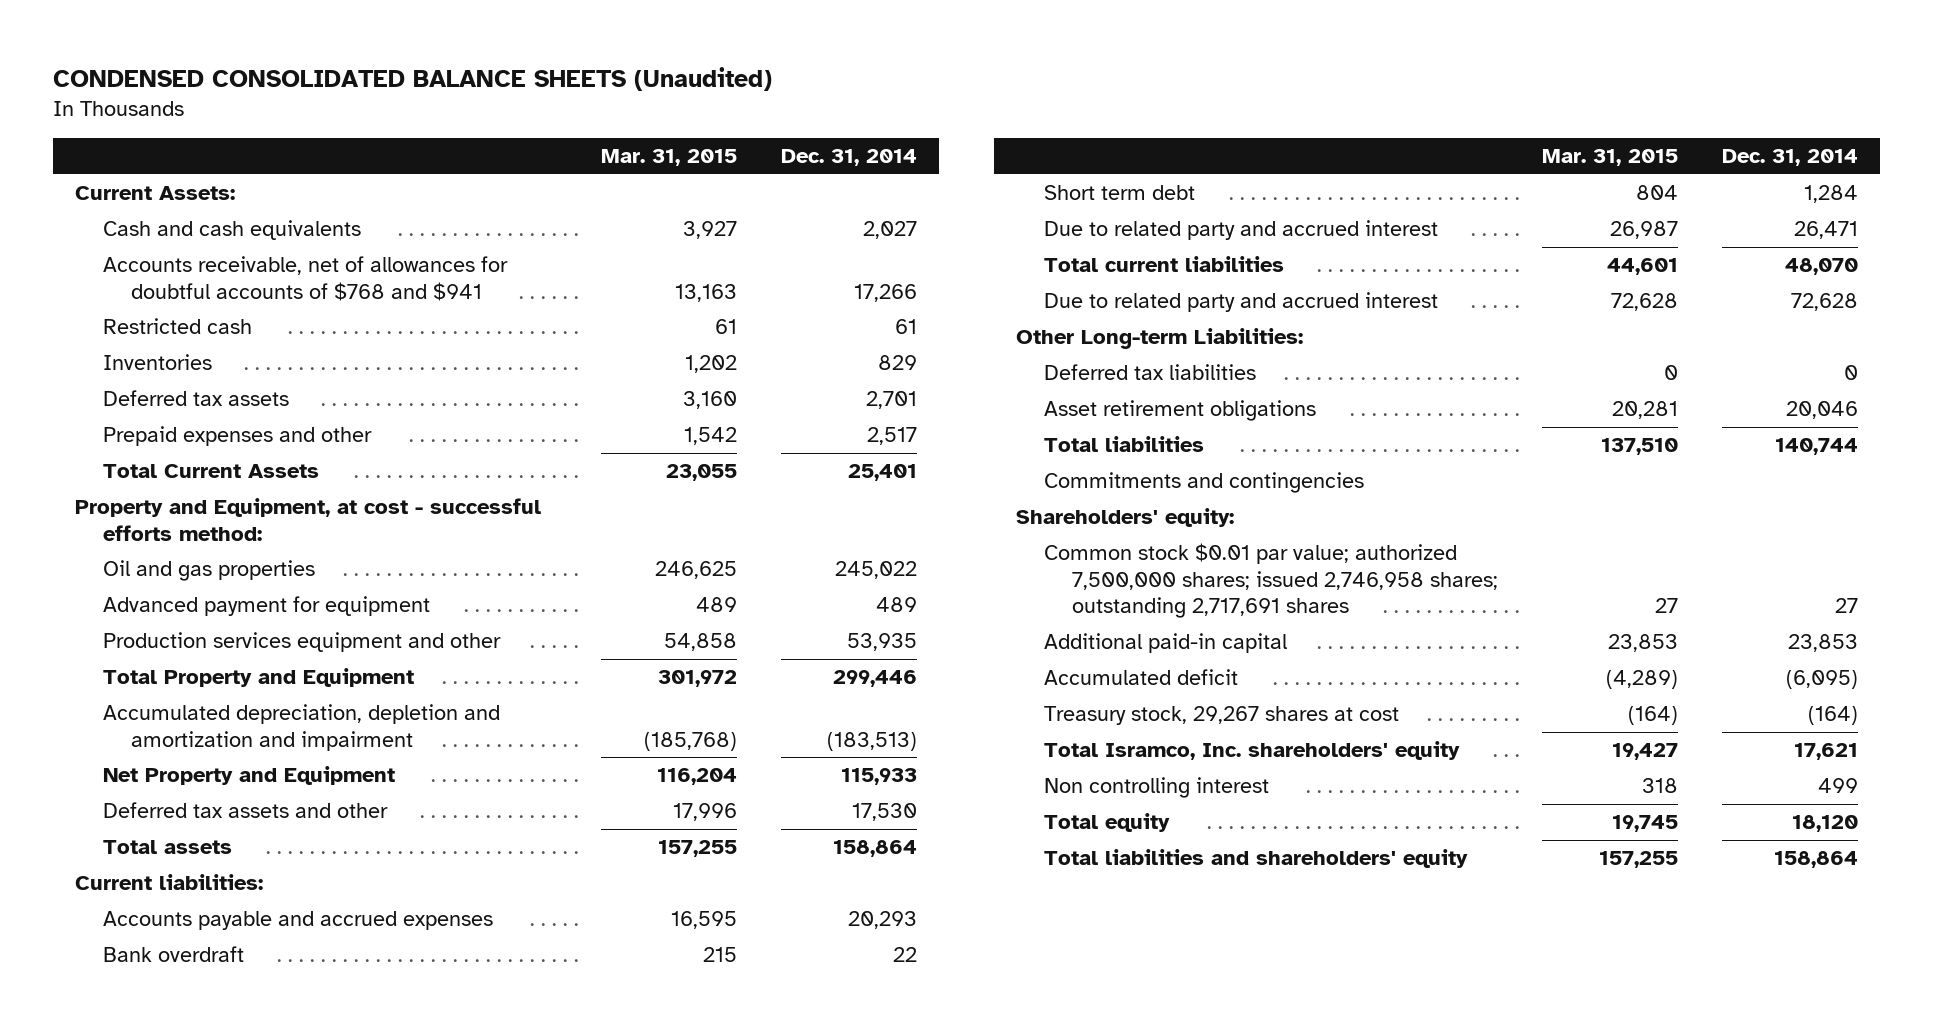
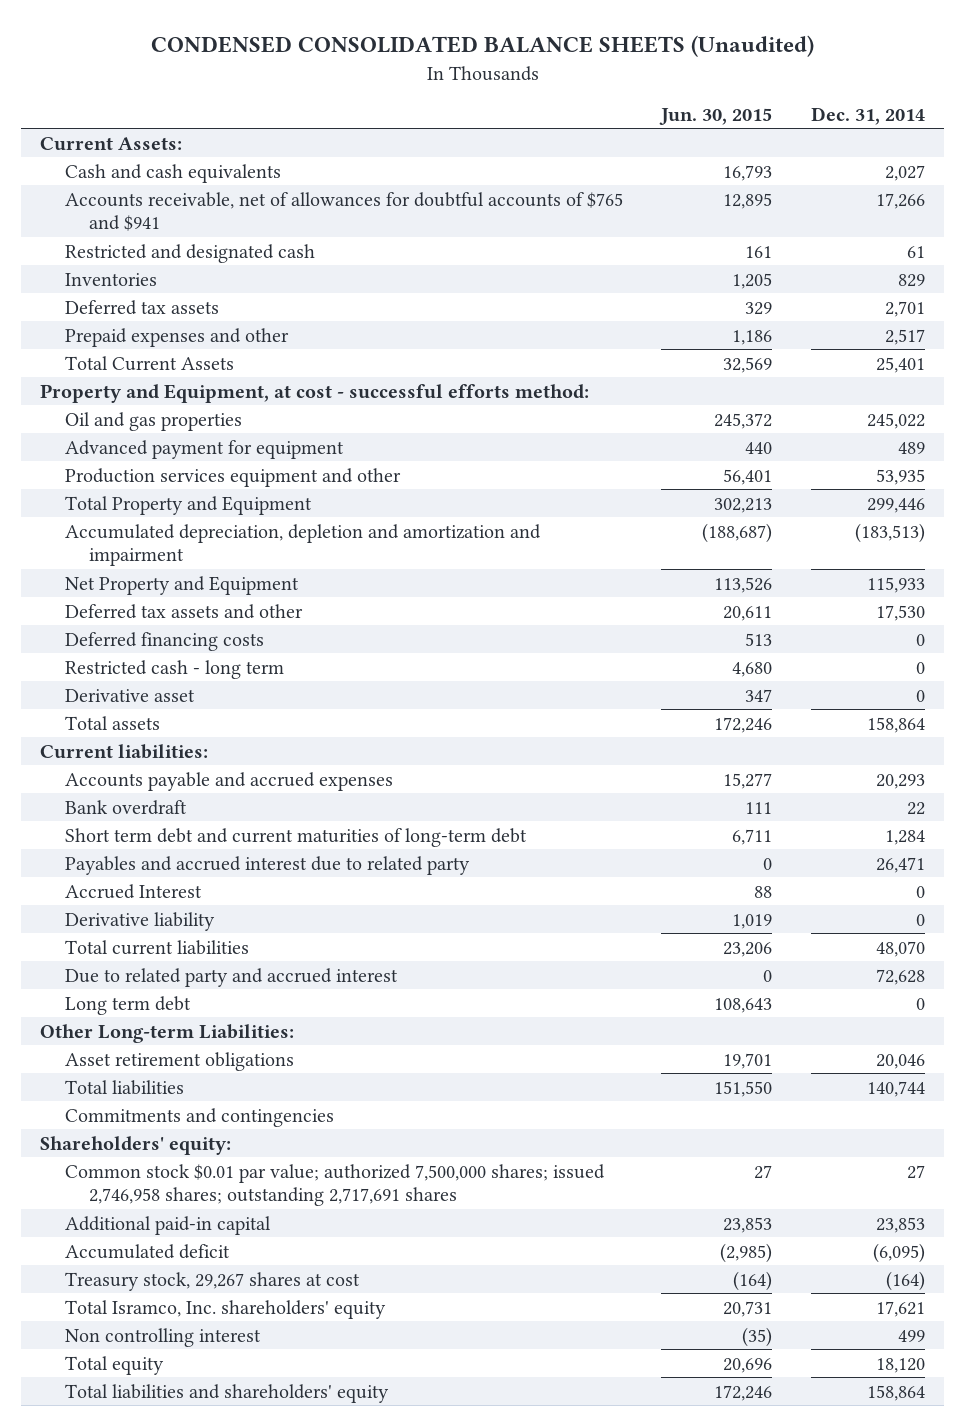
[601,149,738,167] Mar. 31, 2015 -> none
none -> [659,107,773,125] Jun. 30, 2015
[103,256,509,301] Accounts receivable, net of allowances for doubtful accounts of $768 and $941 -> [64,191,623,232] Accounts receivable, net of allowances for doubtful accounts of $765 and $941
[103,318,253,335] Restricted cash -> [64,243,315,263] Restricted and designated cash
none -> [64,631,264,651] Deferred financing costs
none -> [64,659,284,679] Restricted cash - long term
none -> [64,688,195,702] Derivative asset
[1044,185,1196,201] Short term debt -> [64,827,527,847] Short term debt and current maturities of long-term debt
[1044,220,1439,241] Due to related party and accrued interest -> [64,855,470,875] Payables and accrued interest due to related party
none -> [64,883,202,899] Accrued Interest
none -> [64,911,215,931] Derivative liability
none -> [64,995,191,1015] Long term debt
[1044,364,1257,381] Deferred tax liabilities -> none

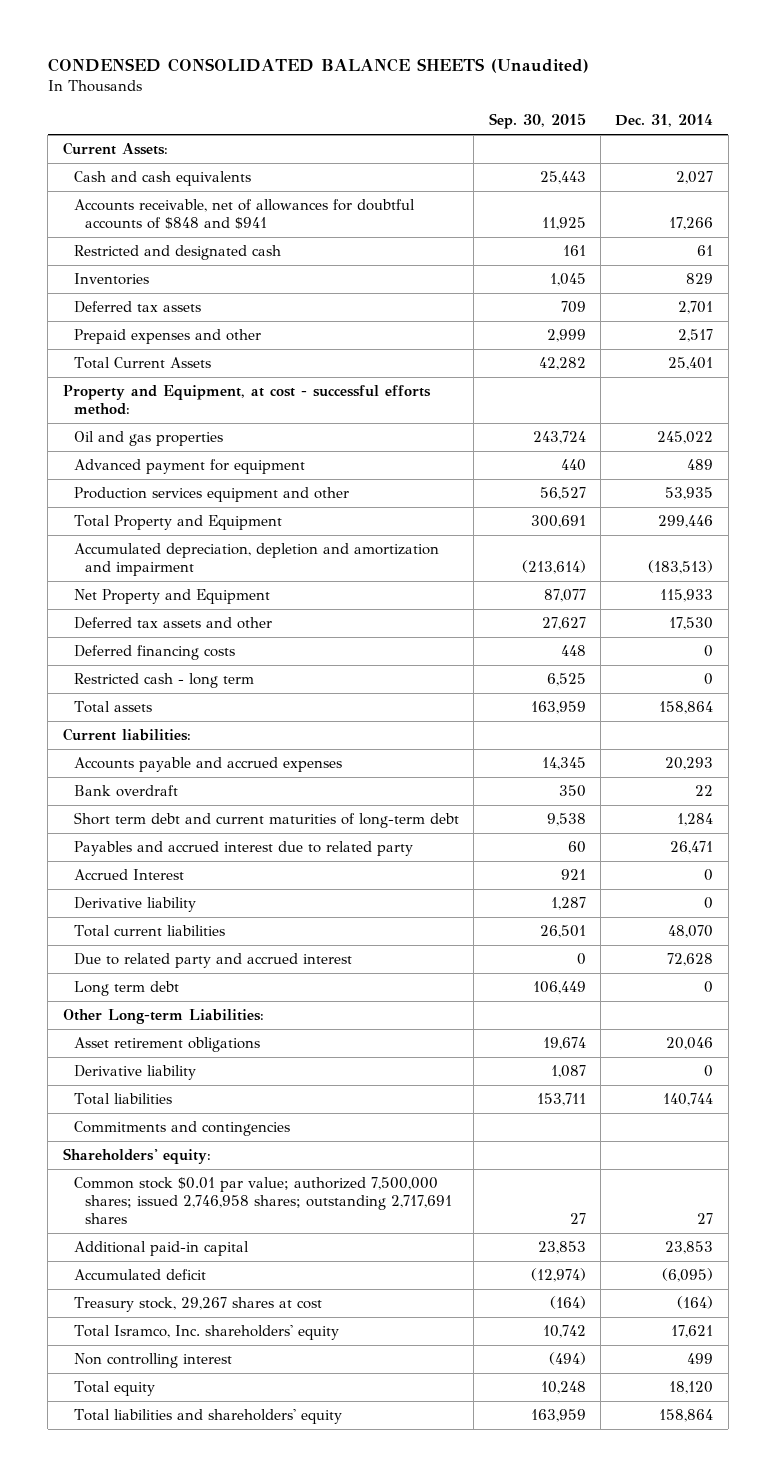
[659,107,773,125] Jun. 30, 2015 -> none
none -> [488,113,586,130] Sep. 30, 2015
[64,191,623,232] Accounts receivable, net of allowances for doubtful accounts of $765 and $941 -> [73,199,415,230] Accounts receivable, net of allowances for doubtful accounts of $848 and $941
[64,688,195,702] Derivative asset -> none
none -> [73,1065,196,1081] Derivative liability

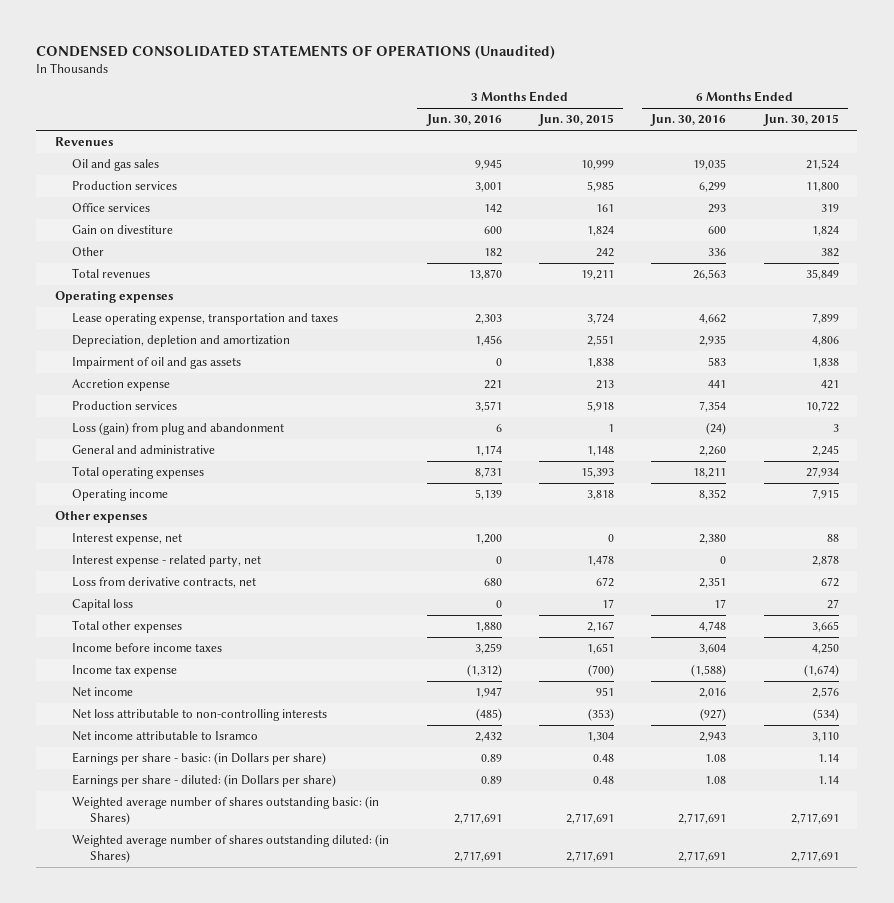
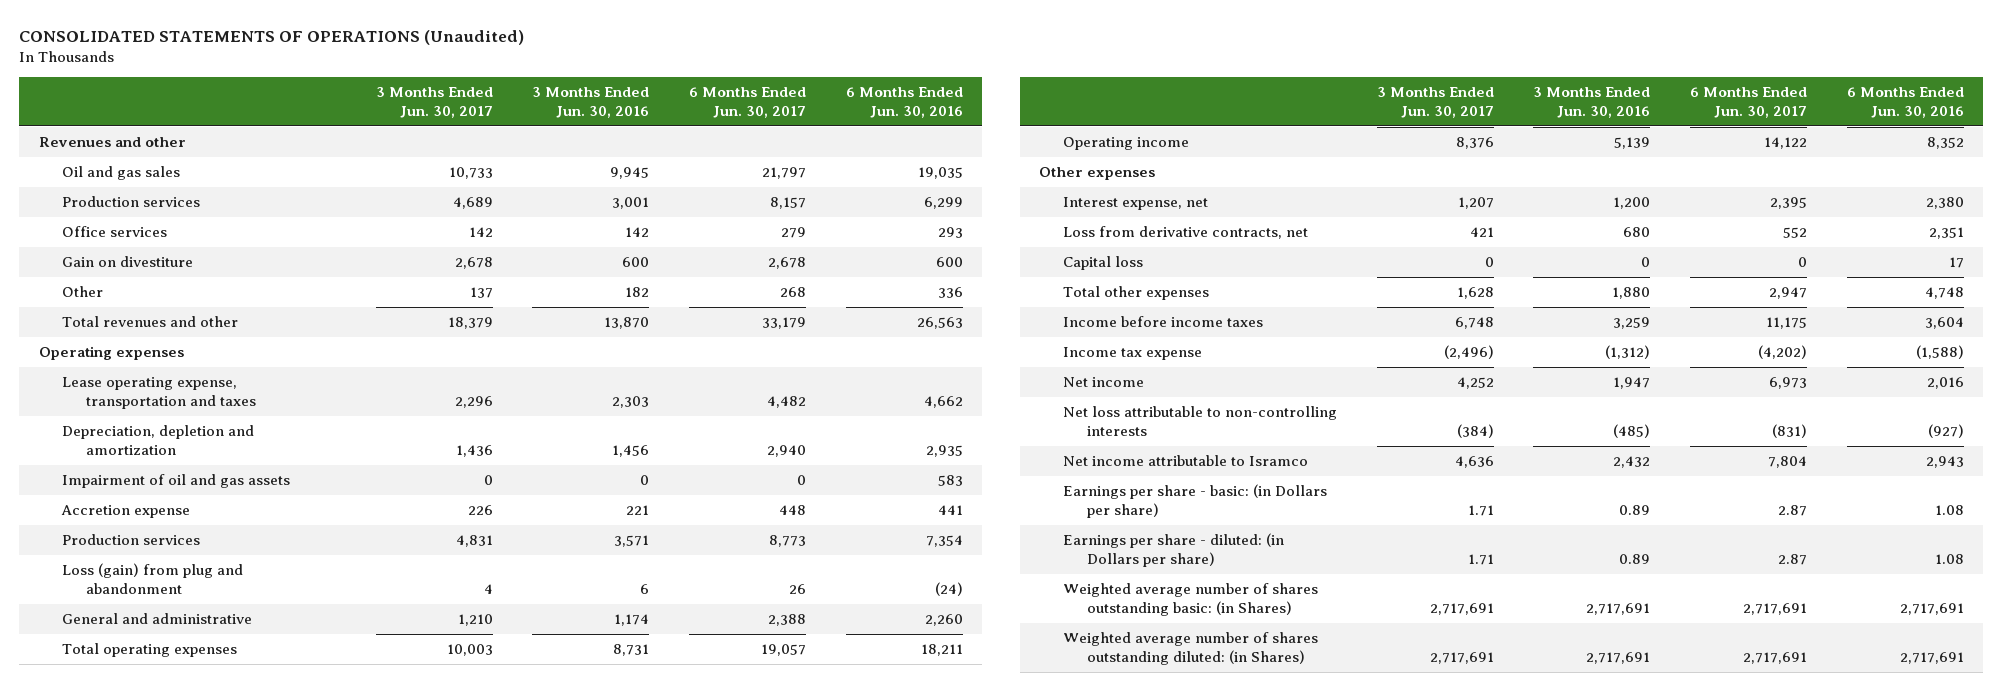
[36,44,556,59] CONDENSED CONSOLIDATED STATEMENTS OF OPERATIONS (Unaudited) -> [18,29,524,45] CONSOLIDATED STATEMENTS OF OPERATIONS (Unaudited)
[537,114,614,127] Jun. 30, 2015 -> none
[762,114,839,127] Jun. 30, 2015 -> none
none -> [375,86,493,118] 3 Months Ended Jun. 30, 2017
none -> [689,86,807,118] 6 Months Ended Jun. 30, 2017
[54,137,113,147] Revenues -> [38,137,186,148] Revenues and other
[72,268,151,279] Total revenues -> [62,316,239,328] Total revenues and other
[72,555,262,568] Interest expense - related party, net -> none

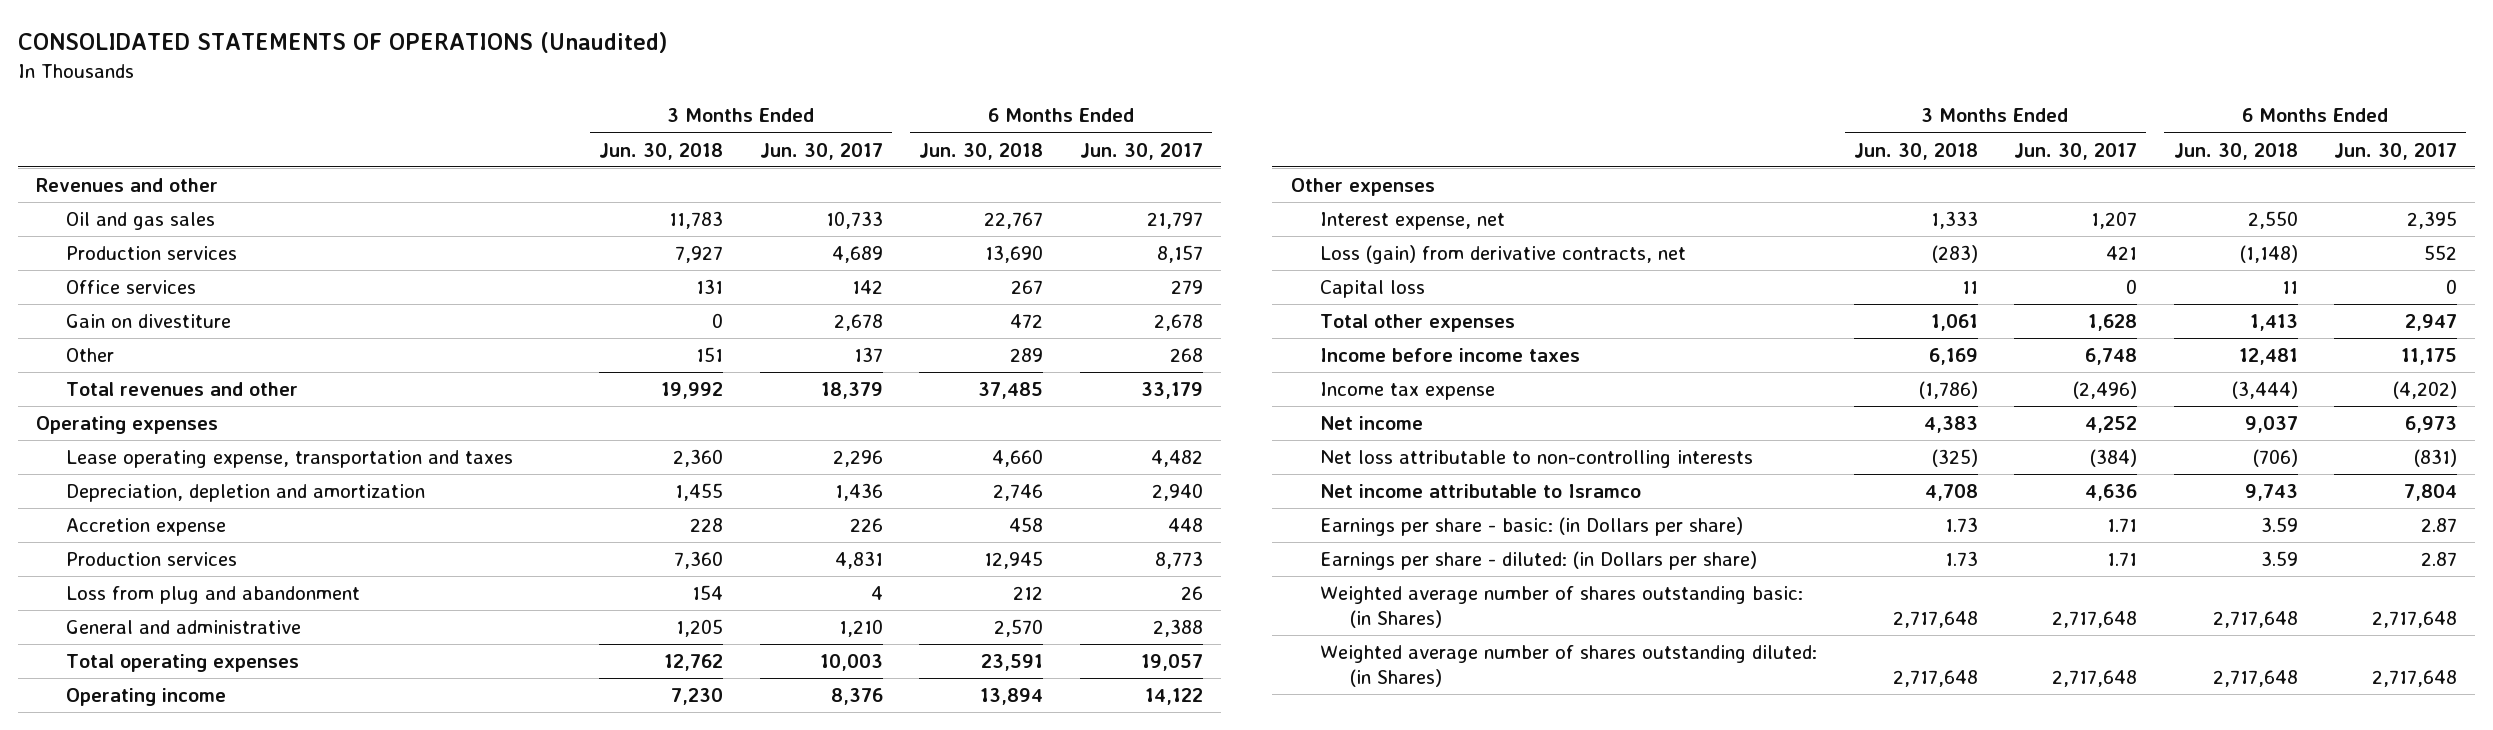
[532,86,650,118] 3 Months Ended Jun. 30, 2016 -> none
[845,86,963,118] 6 Months Ended Jun. 30, 2016 -> none
none -> [599,142,724,160] Jun. 30, 2018
none -> [919,142,1044,160] Jun. 30, 2018
[62,474,291,489] Impairment of oil and gas assets -> none
[62,563,244,595] Loss (gain) from plug and abandonment -> [65,586,360,605] Loss from plug and abandonment
[1063,226,1309,240] Loss from derivative contracts, net -> [1320,245,1687,265] Loss (gain) from derivative contracts, net
[1429,603,1494,616] 2,717,691 -> [2052,610,2138,628] 2,717,648
[1742,603,1807,616] 2,717,691 -> [2372,610,2458,628] 2,717,648
[1429,652,1494,665] 2,717,691 -> [2052,669,2138,687] 2,717,648
[1742,652,1807,665] 2,717,691 -> [2372,669,2458,687] 2,717,648

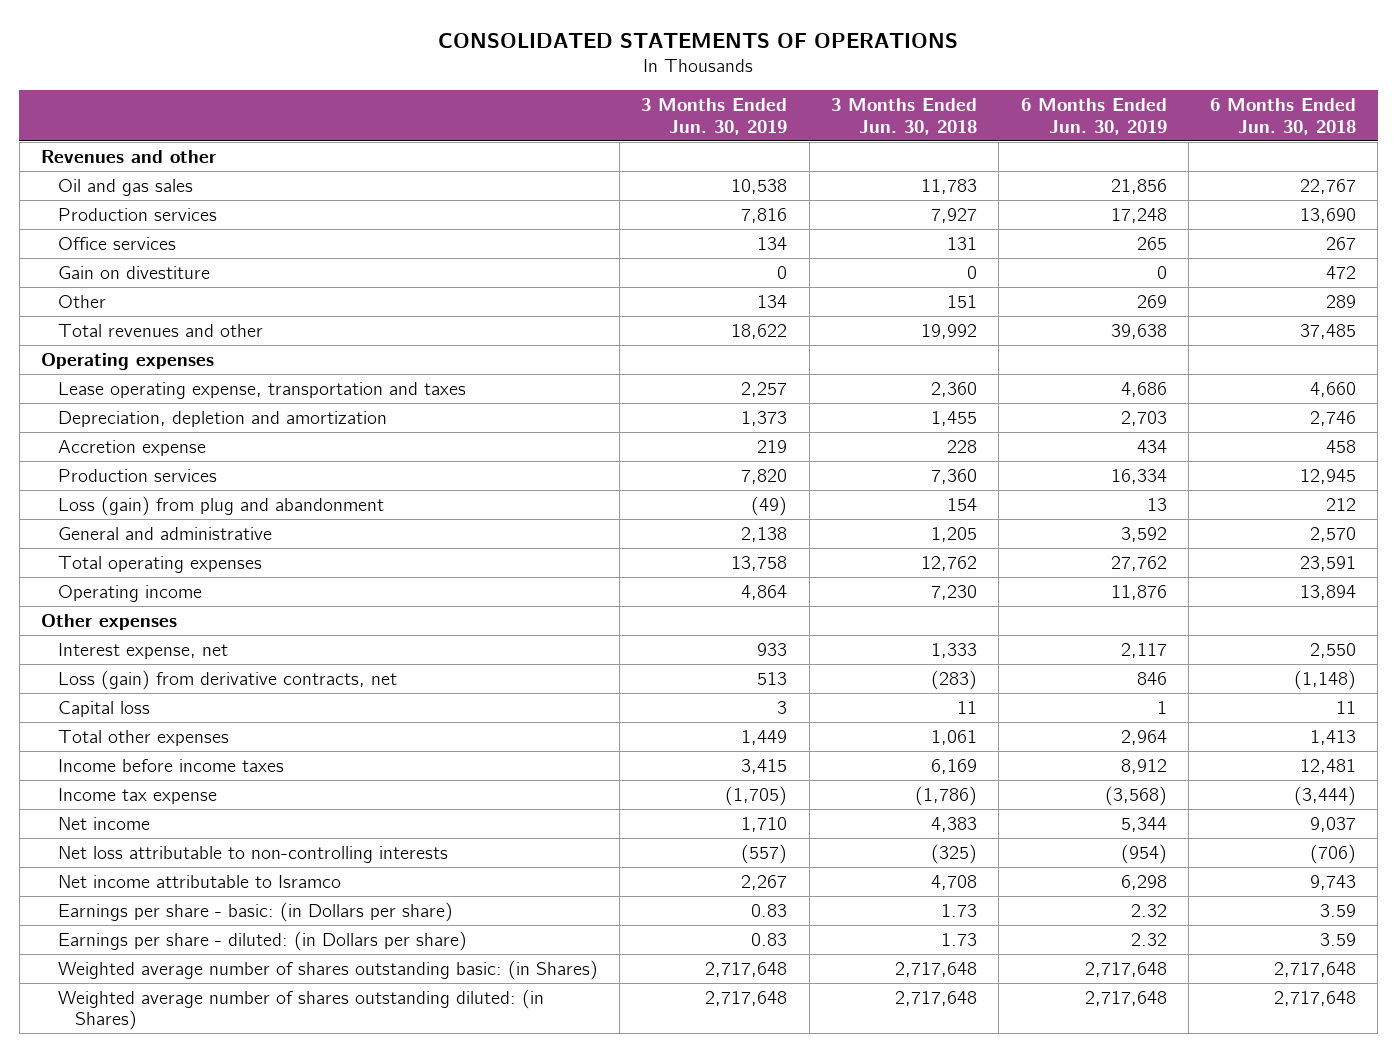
[17,31,667,53] CONSOLIDATED STATEMENTS OF OPERATIONS (Unaudited) -> [438,32,959,48] CONSOLIDATED STATEMENTS OF OPERATIONS
[759,142,883,160] Jun. 30, 2017 -> none
[1079,142,1203,160] Jun. 30, 2017 -> none
none -> [641,98,788,135] 3 Months Ended Jun. 30, 2019
none -> [1020,98,1167,135] 6 Months Ended Jun. 30, 2019
[65,586,360,605] Loss from plug and abandonment -> [57,495,384,516] Loss (gain) from plug and abandonment

